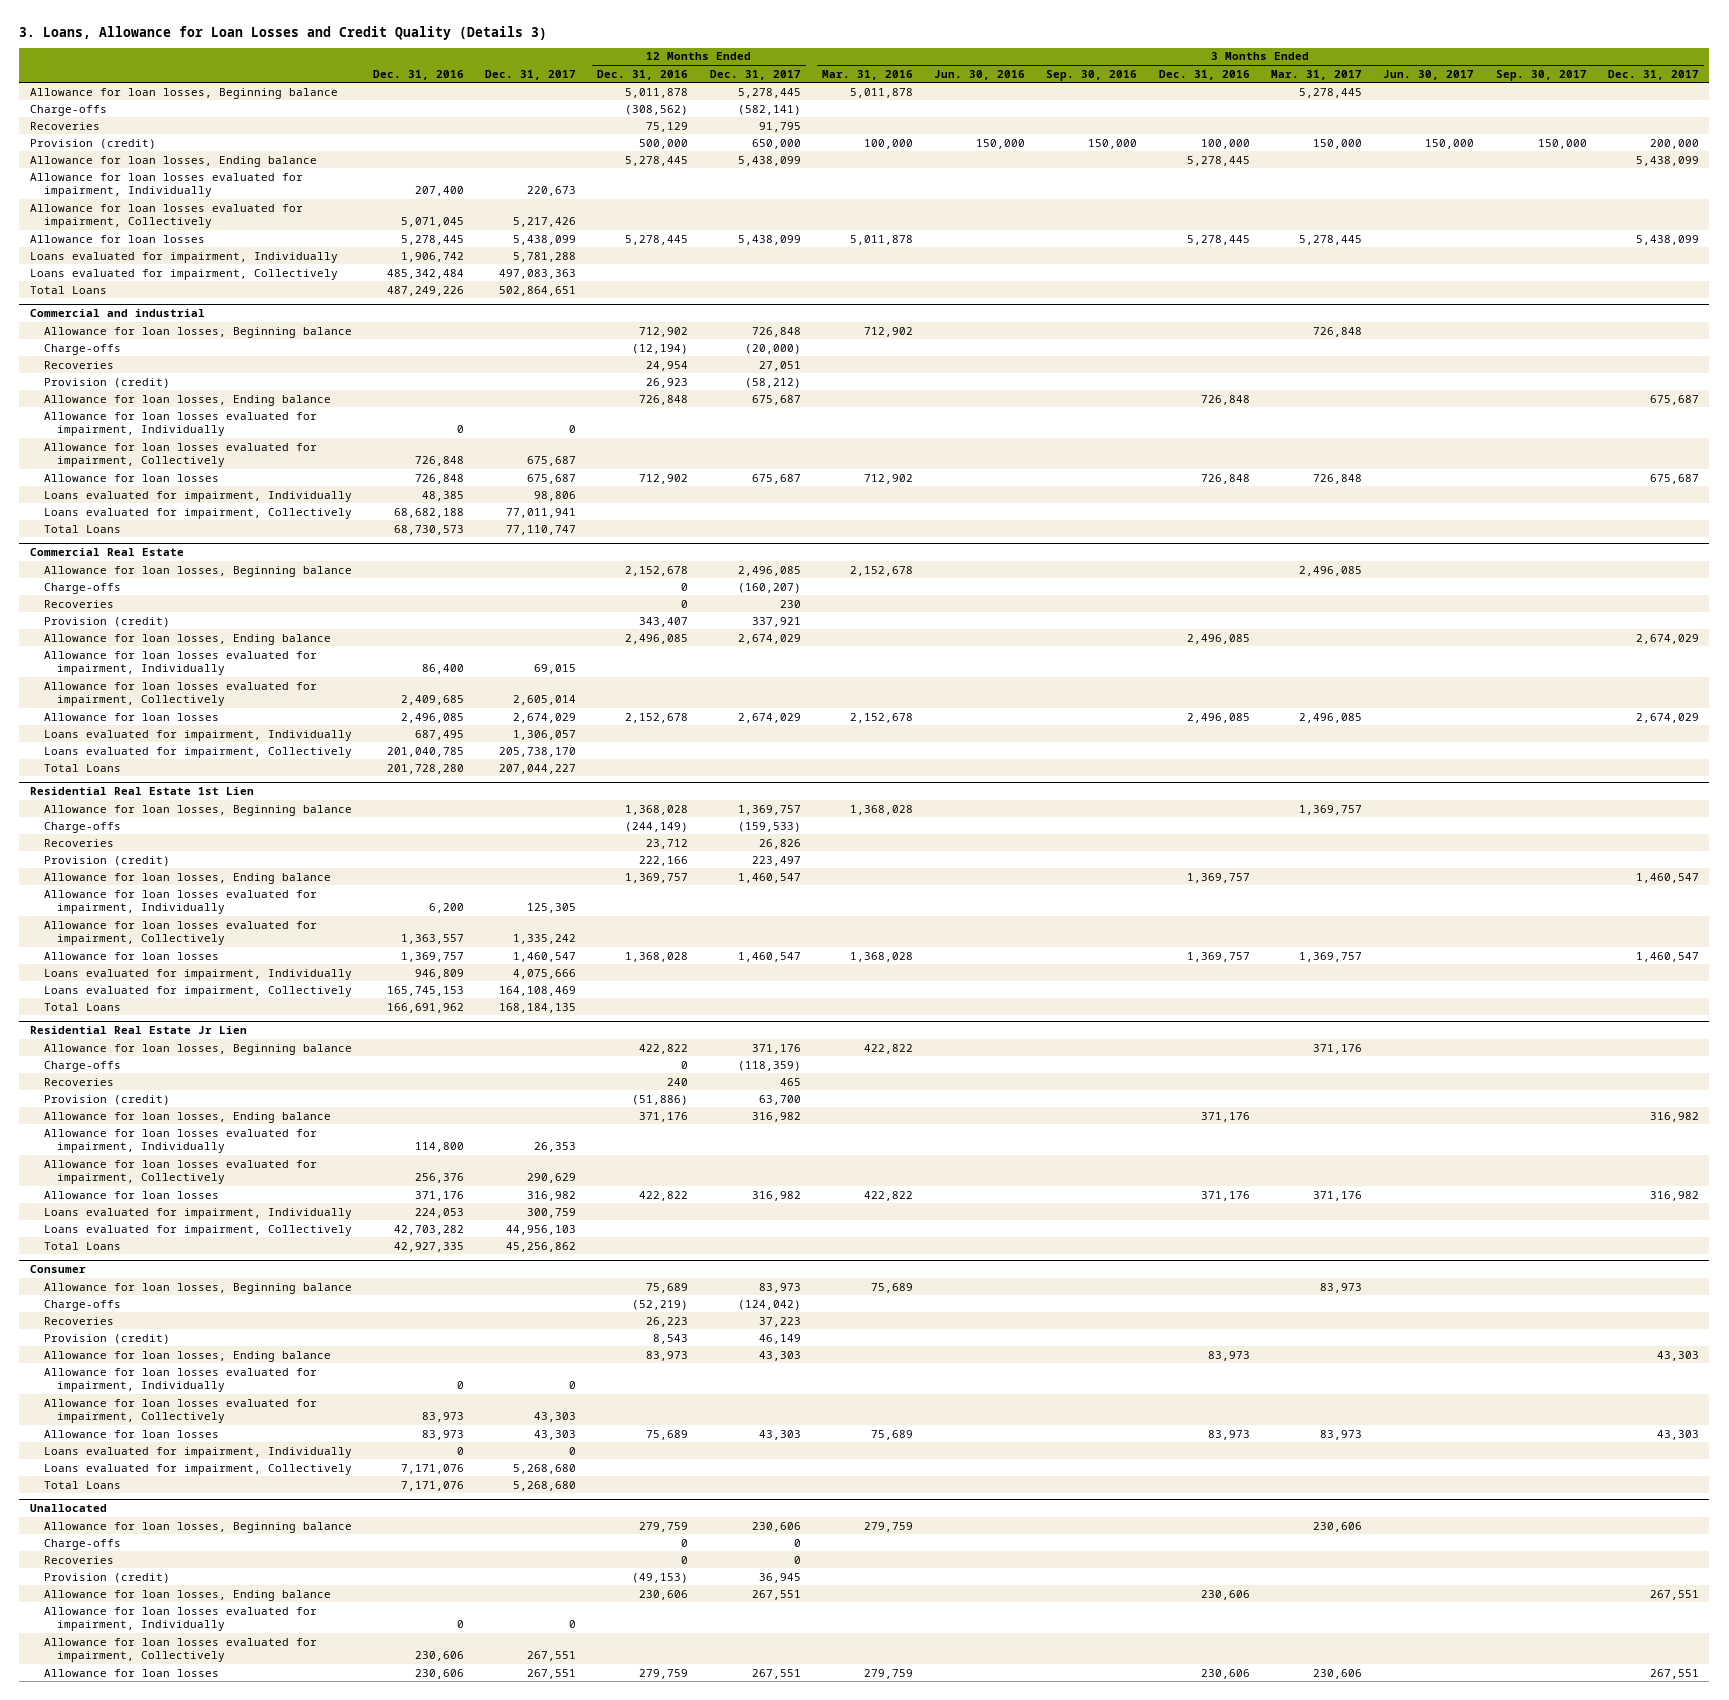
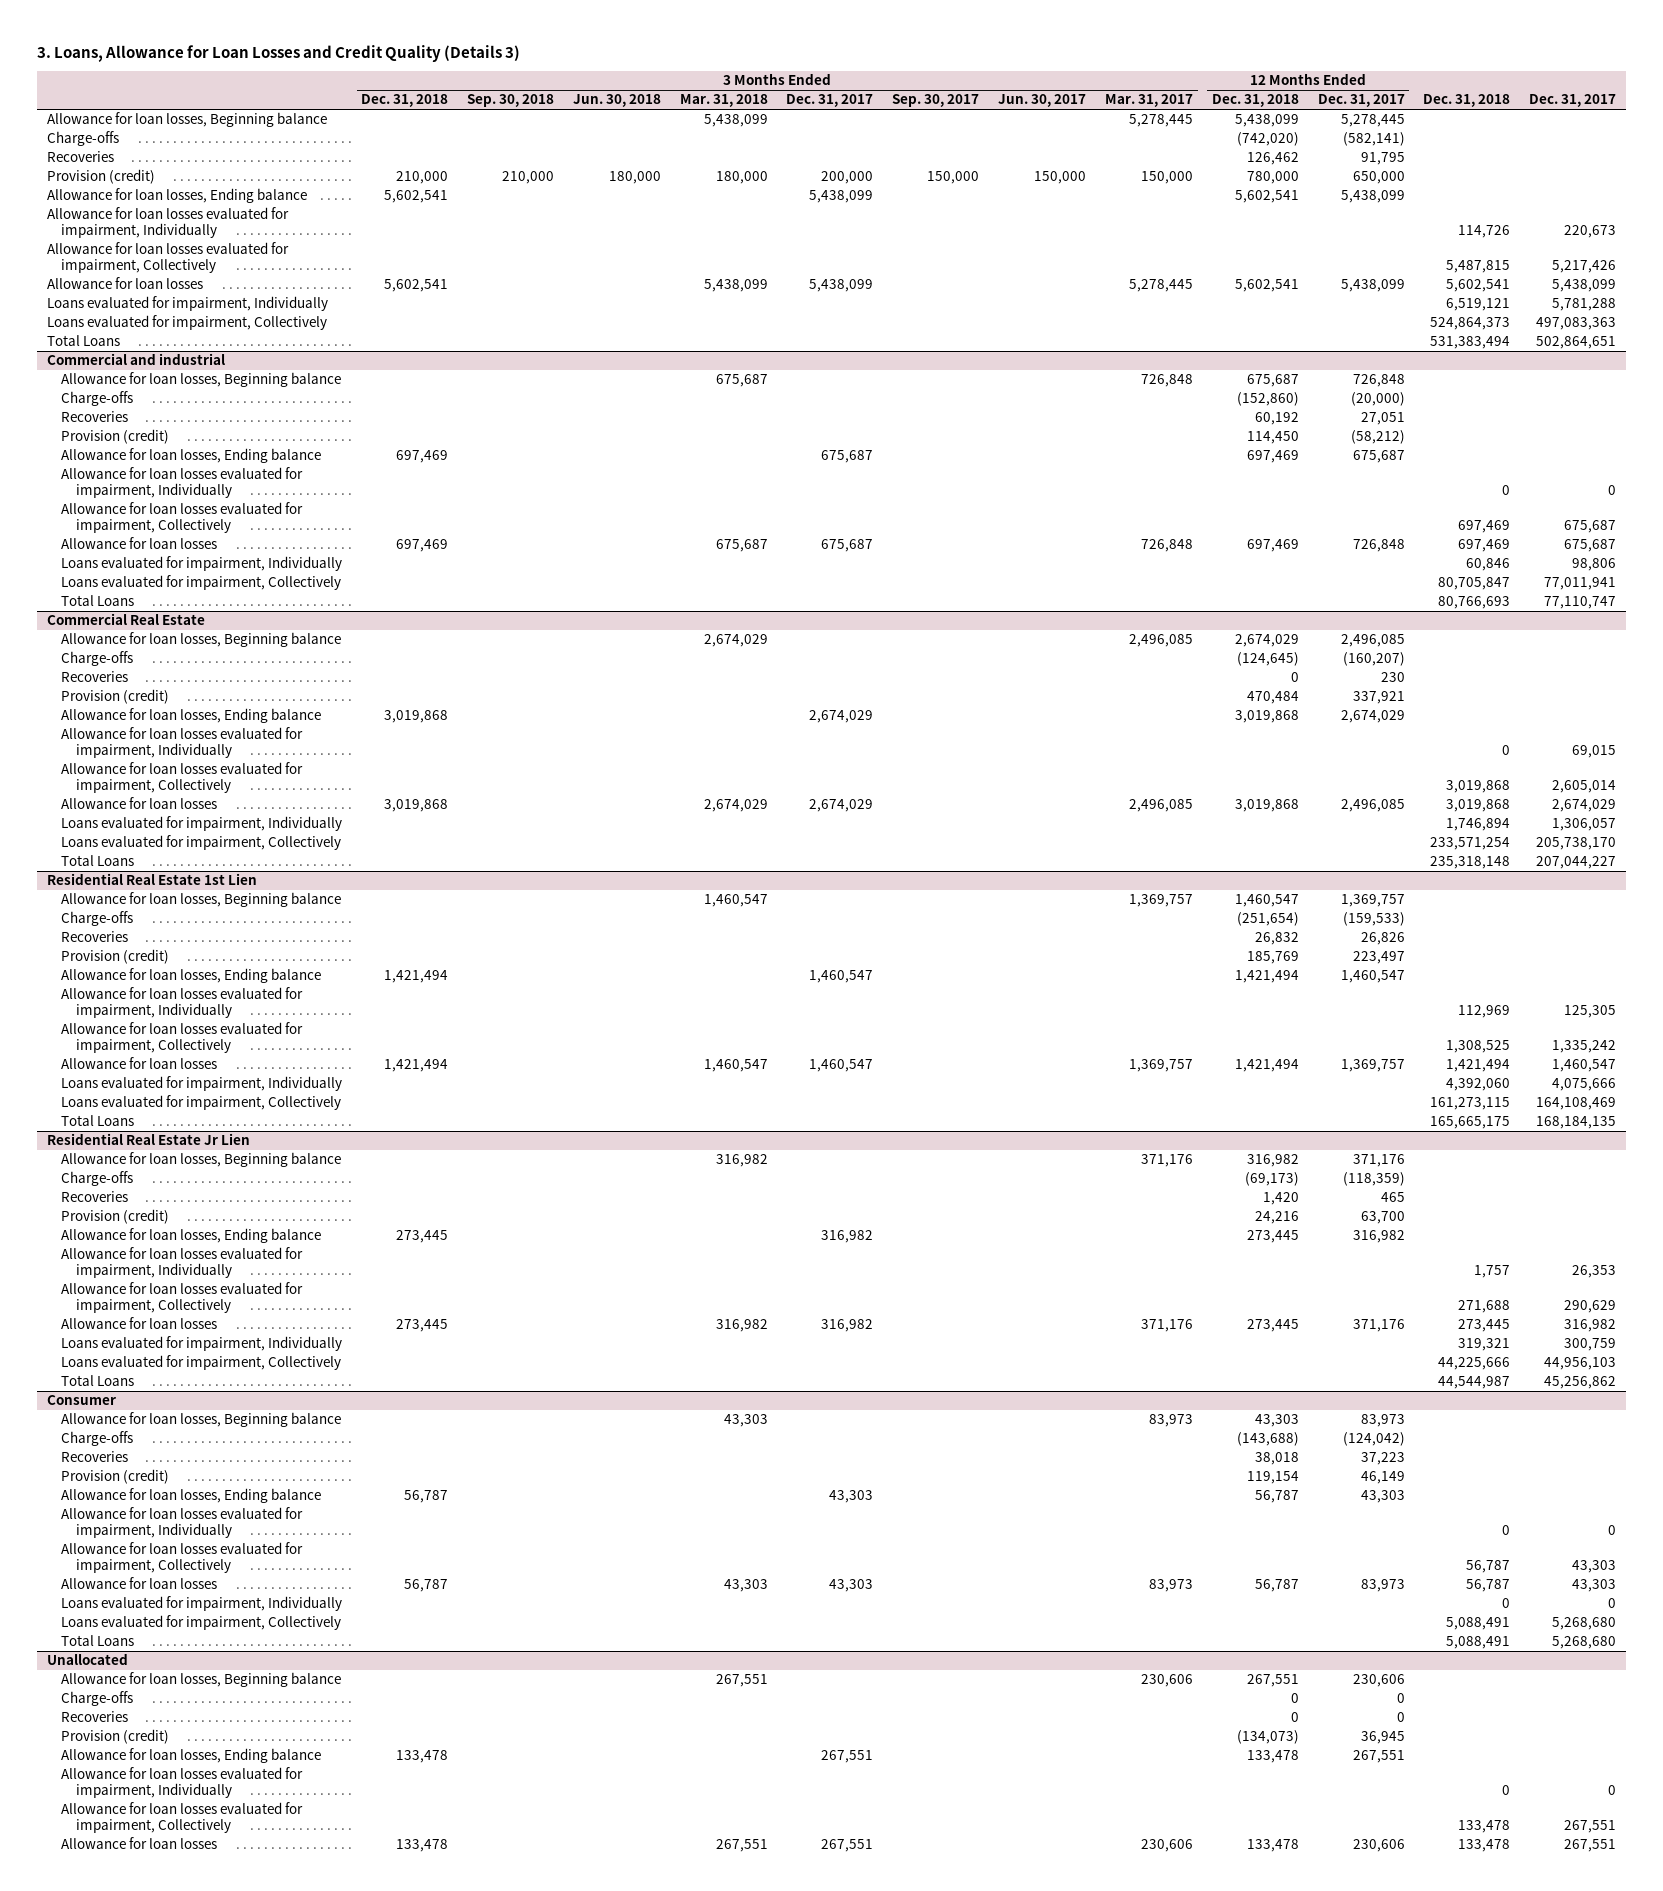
[372,69,464,80] Dec. 31, 2016 -> none
[597,69,689,80] Dec. 31, 2016 -> none
[821,69,913,80] Mar. 31, 2016 -> none
[934,69,1026,80] Jun. 30, 2016 -> none
[1046,69,1138,81] Sep. 30, 2016 -> none
[1158,69,1250,80] Dec. 31, 2016 -> none
none -> [361,94,449,108] Dec. 31, 2018
none -> [467,94,555,108] Sep. 30, 2018
none -> [572,94,661,108] Jun. 30, 2018
none -> [679,94,768,108] Mar. 31, 2018
none -> [1211,94,1299,108] Dec. 31, 2018
none -> [1423,94,1511,108] Dec. 31, 2018
[751,473,801,484] 675,687 -> [1352,539,1405,553] 726,848
[737,712,801,723] 2,674,029 -> [1340,799,1405,813] 2,496,085
[737,951,801,962] 1,460,547 -> [1340,1059,1405,1073] 1,369,757
[751,1190,801,1201] 316,982 -> [1352,1319,1405,1333] 371,176
[758,1429,801,1440] 43,303 -> [1360,1579,1405,1593] 83,973
[751,1668,801,1679] 267,551 -> [1352,1839,1405,1853] 230,606

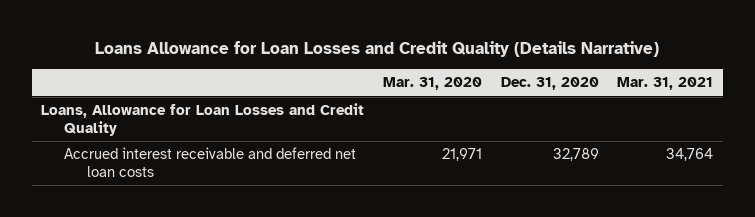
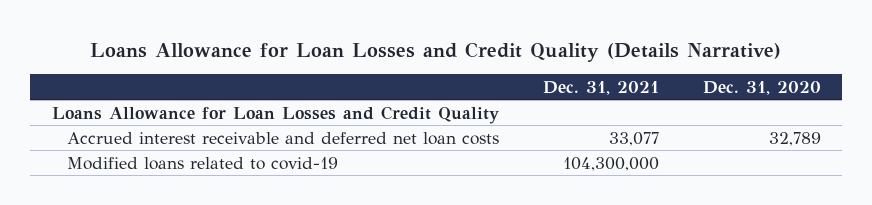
[382,77,482,91] Mar. 31, 2020 -> none
[617,77,714,91] Mar. 31, 2021 -> none
none -> [542,80,659,95] Dec. 31, 2021
[41,103,365,136] Loans, Allowance for Loan Losses and Credit Quality -> [51,105,499,124] Loans Allowance for Loan Losses and Credit Quality
none -> [67,156,339,170] Modified loans related to covid-19

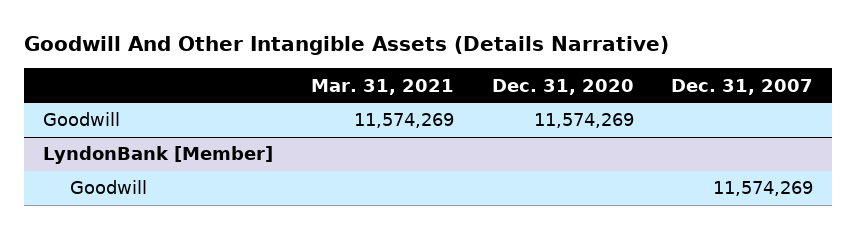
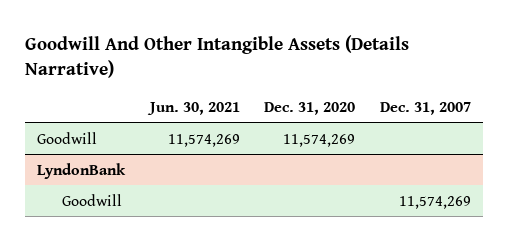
[310,78,454,95] Mar. 31, 2021 -> none
none -> [146,101,240,115] Jun. 30, 2021
[43,146,274,165] LyndonBank [Member] -> [36,162,126,179] LyndonBank

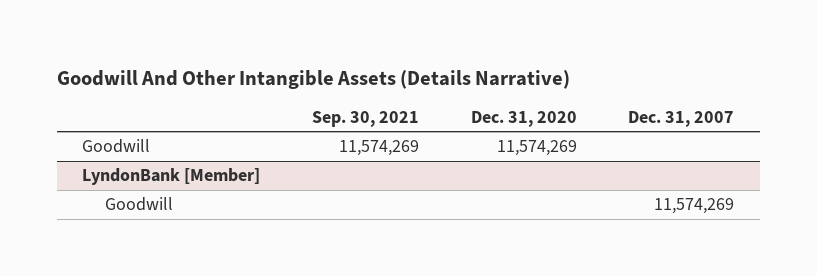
[146,101,240,115] Jun. 30, 2021 -> none
none -> [311,110,419,127] Sep. 30, 2021
[36,162,126,179] LyndonBank -> [82,168,261,186] LyndonBank [Member]

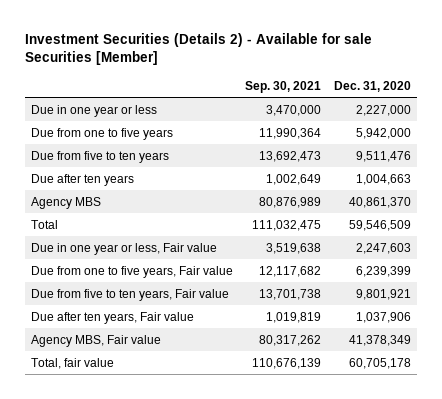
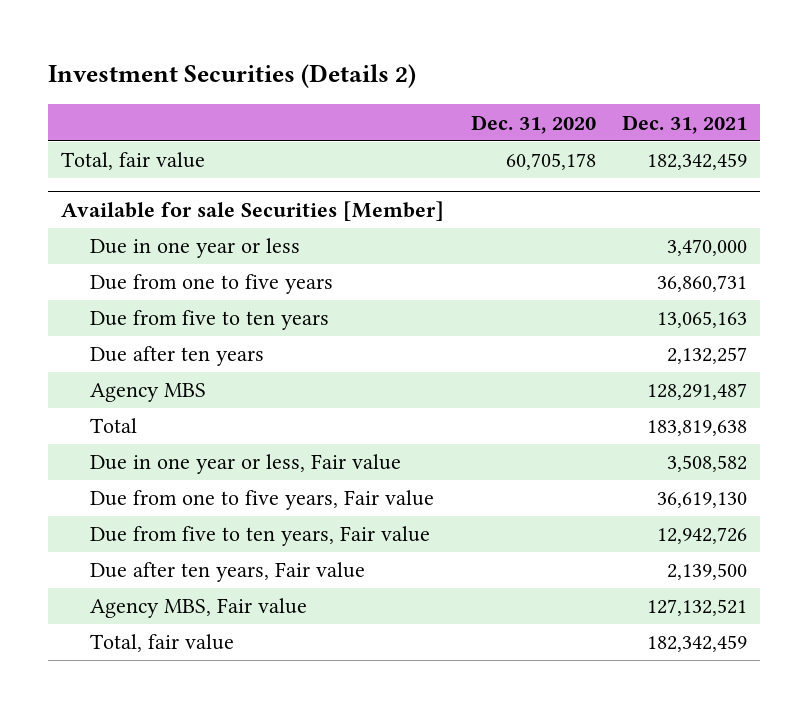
[25,32,373,66] Investment Securities (Details 2) - Available for sale Securities [Member] -> [48,64,417,89] Investment Securities (Details 2)
[245,80,322,93] Sep. 30, 2021 -> none
none -> [622,114,748,134] Dec. 31, 2021
[31,104,158,117] Due in one year or less -> none
[31,127,174,140] Due from one to five years -> none
[31,150,170,163] Due from five to ten years -> none
[31,173,135,186] Due after ten years -> none
[31,196,102,209] Agency MBS -> none
[31,219,59,229] Total -> none
[31,242,218,255] Due in one year or less, Fair value -> none
[31,265,234,278] Due from one to five years, Fair value -> none
[31,288,230,301] Due from five to ten years, Fair value -> none
[31,311,195,324] Due after ten years, Fair value -> none
[31,334,162,347] Agency MBS, Fair value -> none
none -> [61,200,445,221] Available for sale Securities [Member]
none -> [90,238,301,259] Due in one year or less
none -> [90,274,334,295] Due from one to five years
none -> [90,310,330,331] Due from five to ten years
none -> [90,346,265,367] Due after ten years
none -> [90,383,207,403] Agency MBS
none -> [90,418,138,434] Total
none -> [90,454,402,475] Due in one year or less, Fair value
none -> [90,490,435,511] Due from one to five years, Fair value
none -> [90,526,431,547] Due from five to ten years, Fair value
none -> [90,562,366,583] Due after ten years, Fair value
none -> [90,598,308,619] Agency MBS, Fair value
none -> [90,634,235,653] Total, fair value

